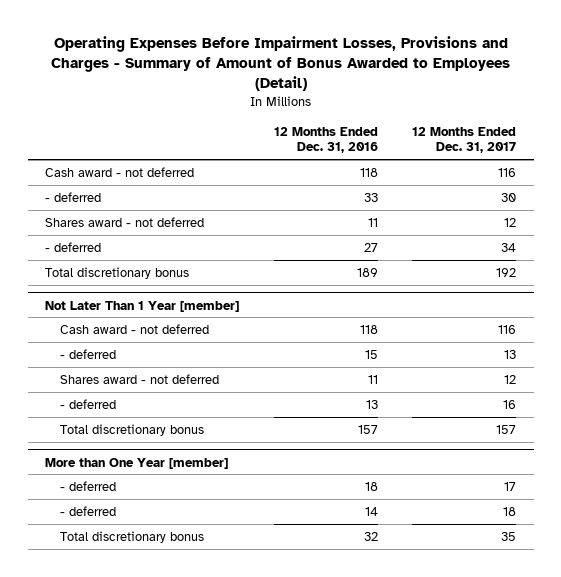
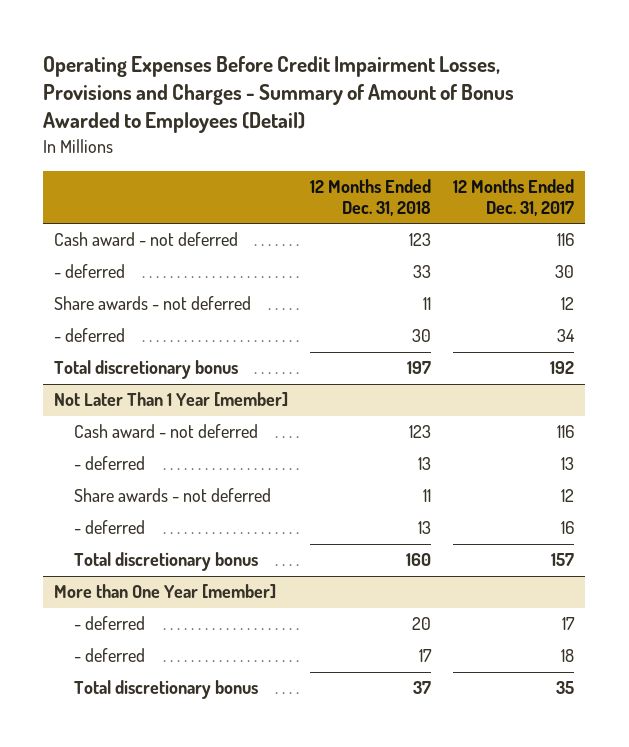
[50,35,510,92] Operating Expenses Before Impairment Losses, Provisions and Charges - Summary of Amount of Bonus Awarded to Employees (Detail) -> [43,55,515,133] Operating Expenses Before Credit Impairment Losses, Provisions and Charges - Summary of Amount of Bonus Awarded to Employees (Detail)
[273,126,378,154] 12 Months Ended Dec. 31, 2016 -> none
none -> [310,179,432,217] 12 Months Ended Dec. 31, 2018
[44,216,204,227] Shares award - not deferred -> [54,296,252,311] Share awards - not deferred
[59,373,219,384] Shares award - not deferred -> [73,488,271,503] Share awards - not deferred

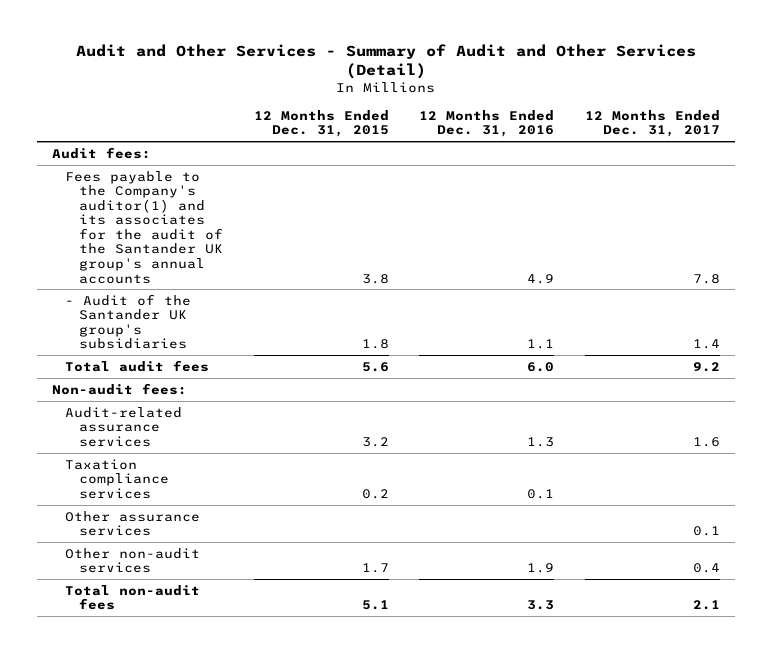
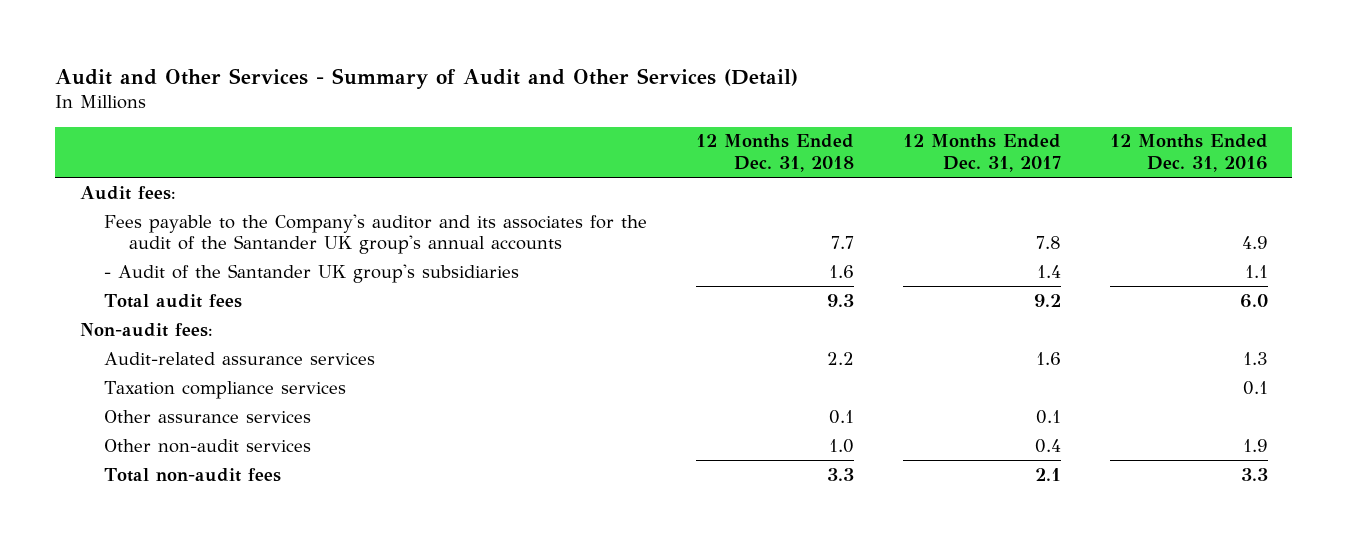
[253,109,389,138] 12 Months Ended Dec. 31, 2015 -> none
none -> [695,134,854,173] 12 Months Ended Dec. 31, 2018
[65,170,223,284] Fees payable to the Company's auditor(1) and its associates for the audit of the Santander UK group's annual accounts -> [104,213,648,255] Fees payable to the Company's auditor and its associates for the audit of the Santander UK group's annual accounts

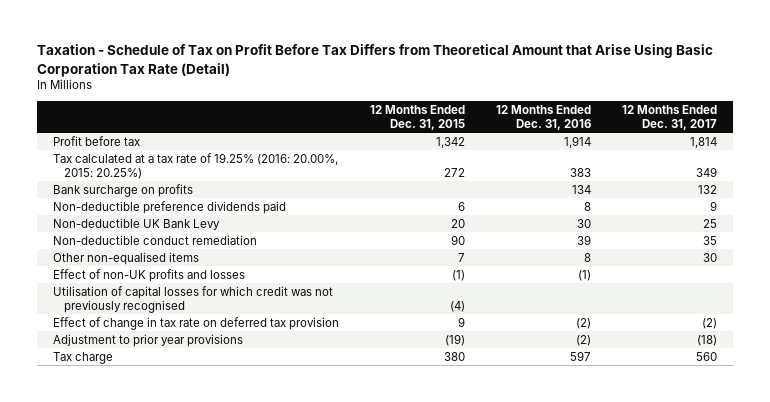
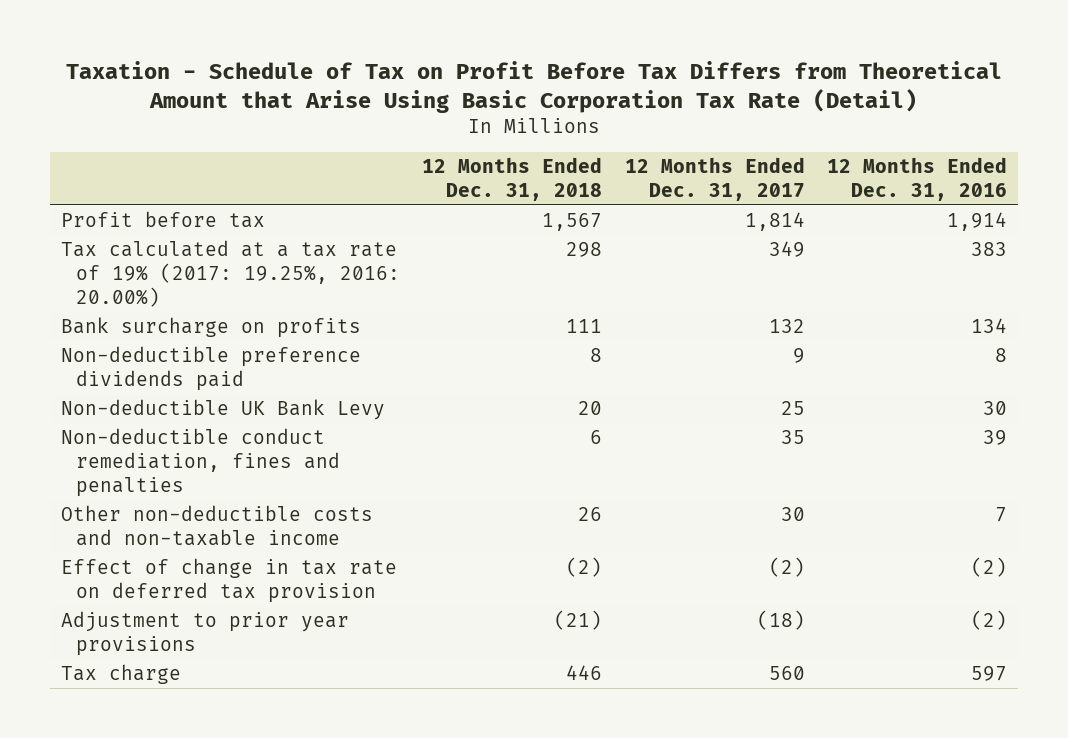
[369,105,465,131] 12 Months Ended Dec. 31, 2015 -> none
none -> [422,157,603,202] 12 Months Ended Dec. 31, 2018
[52,152,338,179] Tax calculated at a tax rate of 19.25% (2016: 20.00%, 2015: 20.25%) -> [60,239,401,307] Tax calculated at a tax rate of 19% (2017: 19.25%, 2016: 20.00%)
[52,268,245,282] Effect of non-UK profits and losses -> none
[52,285,333,313] Utilisation of capital losses for which credit was not previously recognised -> none
[52,234,257,245] Non-deductible conduct remediation -> [60,427,341,497] Non-deductible conduct remediation, fines and penalties
[52,251,199,265] Other non-equalised items -> [60,504,373,546] Other non-deductible costs and non-taxable income
[584,252,592,262] 8 -> [995,506,1008,522] 7

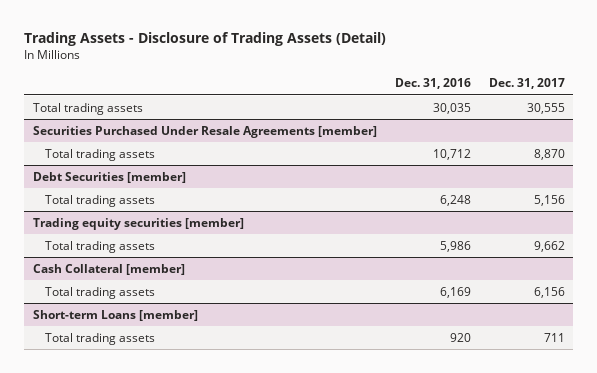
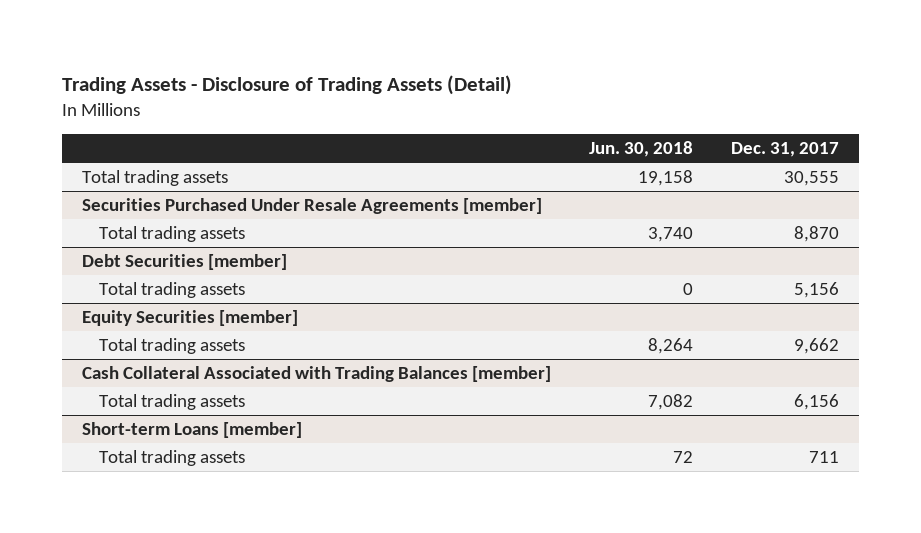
[394,78,471,90] Dec. 31, 2016 -> none
none -> [589,141,694,158] Jun. 30, 2018
[32,217,244,230] Trading equity securities [member] -> [81,309,298,326] Equity Securities [member]
[32,263,185,275] Cash Collateral [member] -> none
none -> [81,365,551,382] Cash Collateral Associated with Trading Balances [member]

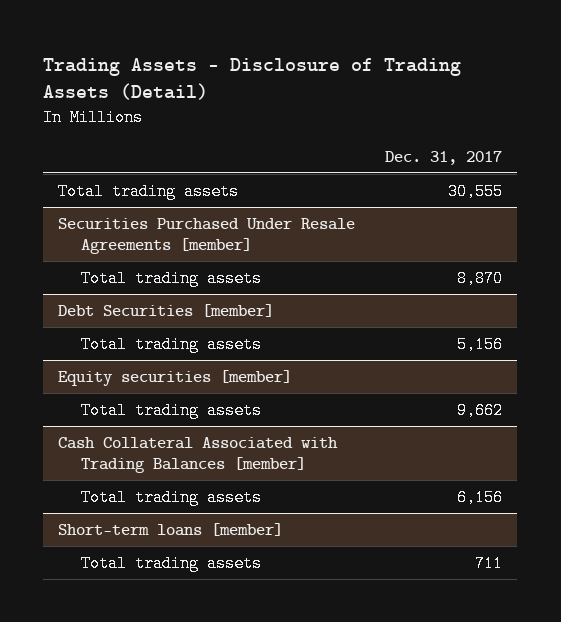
[589,141,694,158] Jun. 30, 2018 -> none
[81,309,298,326] Equity Securities [member] -> [58,369,293,386] Equity securities [member]
[81,421,302,438] Short-term Loans [member] -> [58,522,284,536] Short-term loans [member]

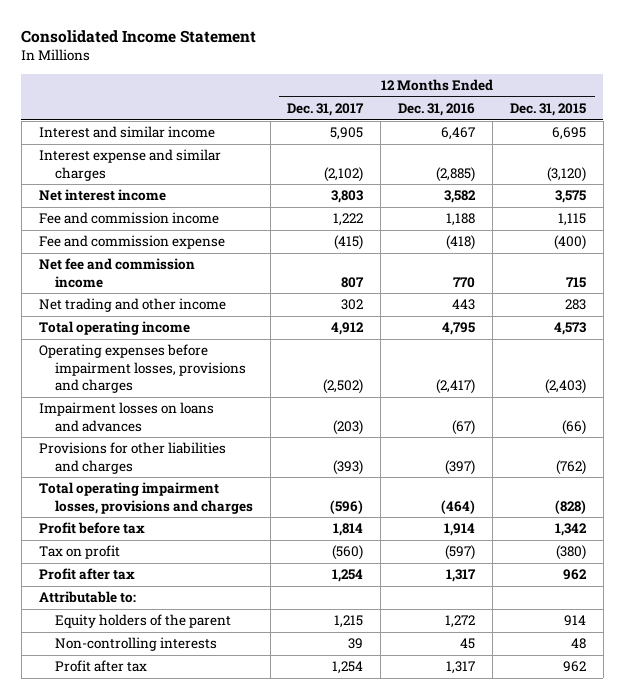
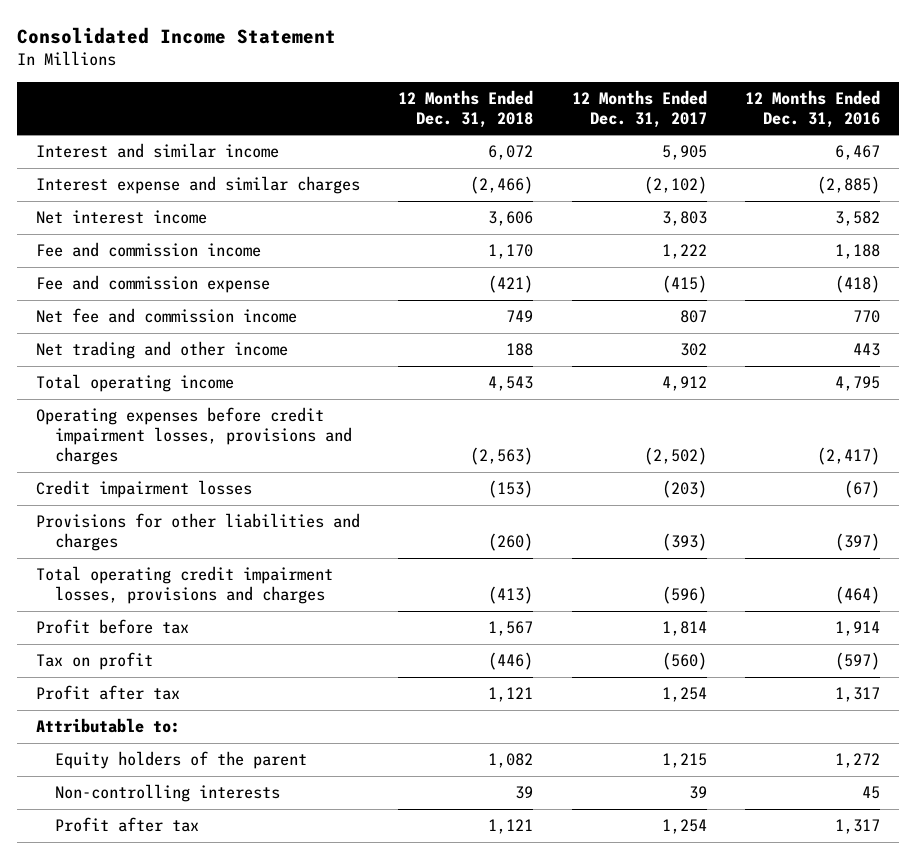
[509,103,586,117] Dec. 31, 2015 -> none
none -> [398,89,534,128] 12 Months Ended Dec. 31, 2018
[38,344,246,393] Operating expenses before impairment losses, provisions and charges -> [35,407,353,466] Operating expenses before credit impairment losses, provisions and charges
[38,402,214,432] Impairment losses on loans and advances -> [35,480,252,499] Credit impairment losses
[38,482,253,514] Total operating impairment losses, provisions and charges -> [35,566,333,605] Total operating credit impairment losses, provisions and charges

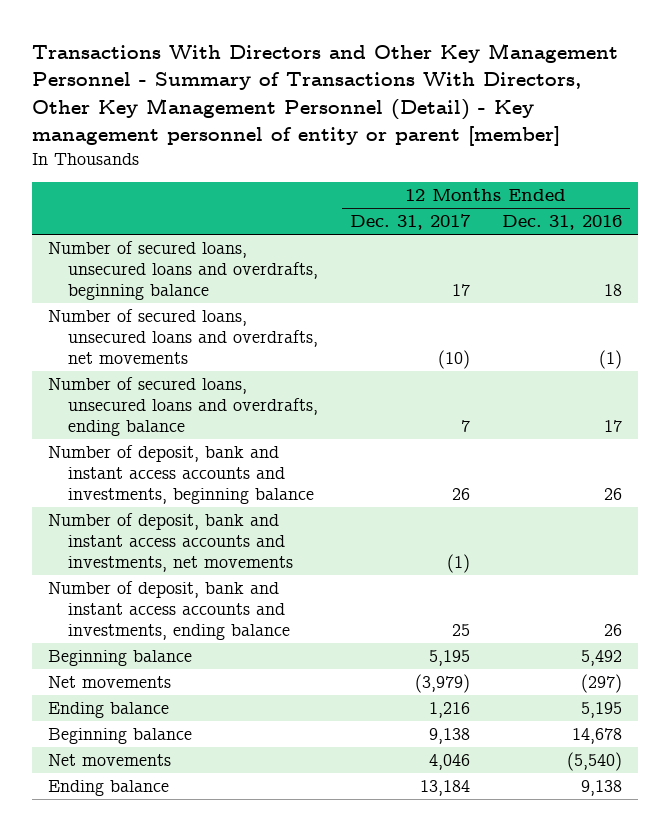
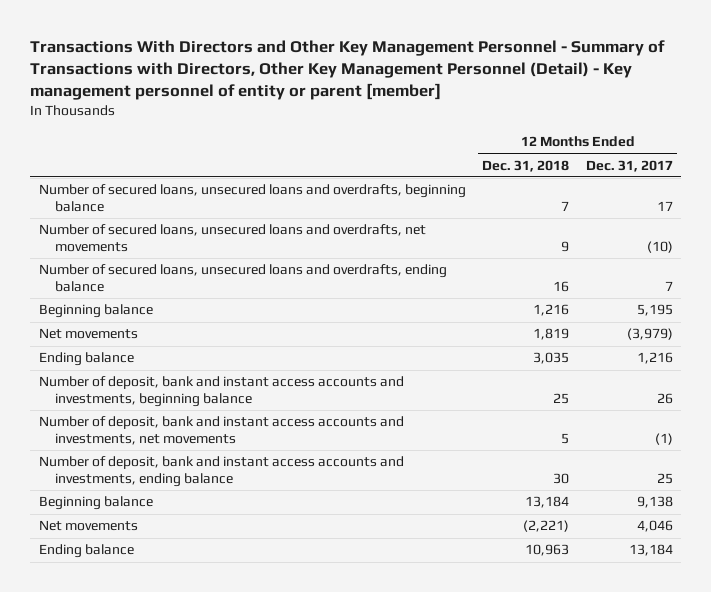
[31,43,618,146] Transactions With Directors and Other Key Management Personnel - Summary of Transactions With Directors, Other Key Management Personnel (Detail) - Key management personnel of entity or parent [member] -> [30,40,666,101] Transactions With Directors and Other Key Management Personnel - Summary of Transactions with Directors, Other Key Management Personnel (Detail) - Key management personnel of entity or parent [member]
[501,215,622,231] Dec. 31, 2016 -> none
none -> [482,159,570,172] Dec. 31, 2018
[47,445,315,504] Number of deposit, bank and instant access accounts and investments, beginning balance -> [38,376,404,408] Number of deposit, bank and instant access accounts and investments, beginning balance
[47,513,294,572] Number of deposit, bank and instant access accounts and investments, net movements -> [38,416,404,446] Number of deposit, bank and instant access accounts and investments, net movements
[47,581,291,640] Number of deposit, bank and instant access accounts and investments, ending balance -> [38,456,404,488] Number of deposit, bank and instant access accounts and investments, ending balance

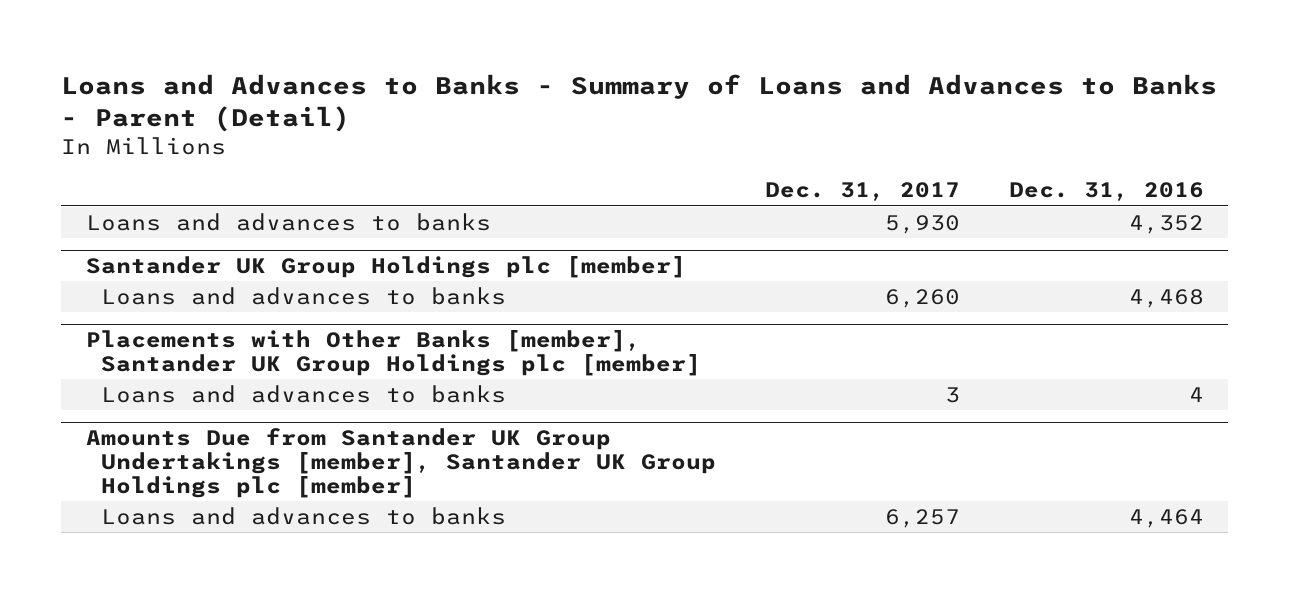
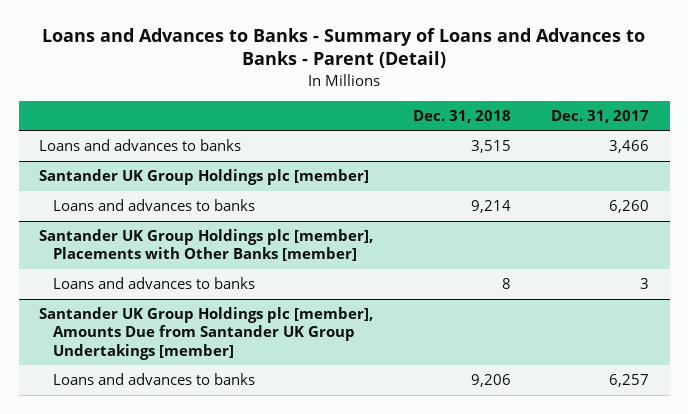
[1008,182,1204,202] Dec. 31, 2016 -> none
none -> [413,109,512,123] Dec. 31, 2018
[884,214,960,234] 5,930 -> [609,140,650,154] 3,466
[85,329,702,376] Placements with Other Banks [member], Santander UK Group Holdings plc [member] -> [38,229,373,262] Santander UK Group Holdings plc [member], Placements with Other Banks [member]
[85,427,717,498] Amounts Due from Santander UK Group Undertakings [member], Santander UK Group Holdings plc [member] -> [38,307,373,360] Santander UK Group Holdings plc [member], Amounts Due from Santander UK Group Undertakings [member]

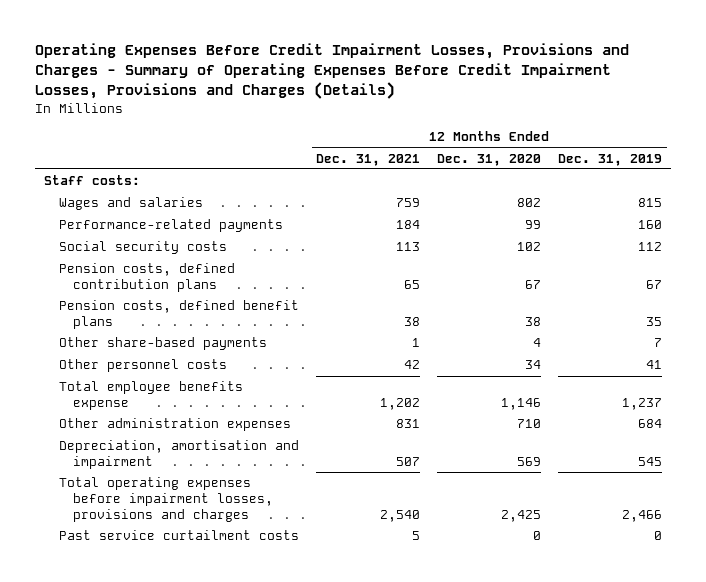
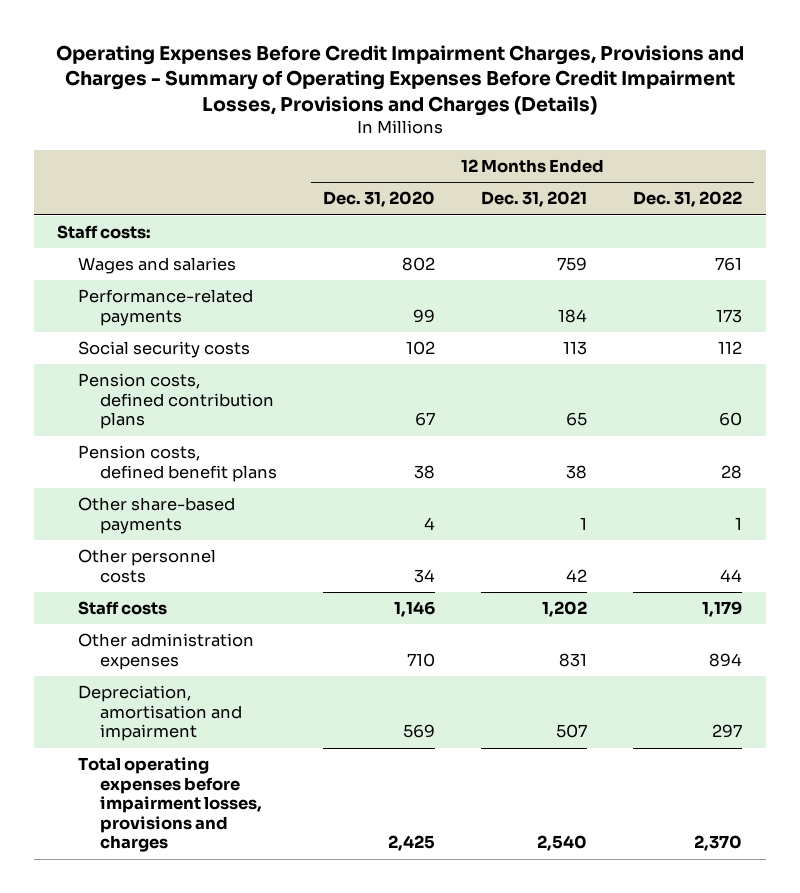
[35,43,630,100] Operating Expenses Before Credit Impairment Losses, Provisions and Charges - Summary of Operating Expenses Before Credit Impairment Losses, Provisions and Charges (Details) -> [55,44,744,116] Operating Expenses Before Credit Impairment Charges, Provisions and Charges - Summary of Operating Expenses Before Credit Impairment Losses, Provisions and Charges (Details)
[558,153,663,166] Dec. 31, 2019 -> none
none -> [633,191,743,208] Dec. 31, 2022
[58,381,243,410] Total employee benefits expense -> [78,601,168,616] Staff costs
[58,530,299,541] Past service curtailment costs -> none

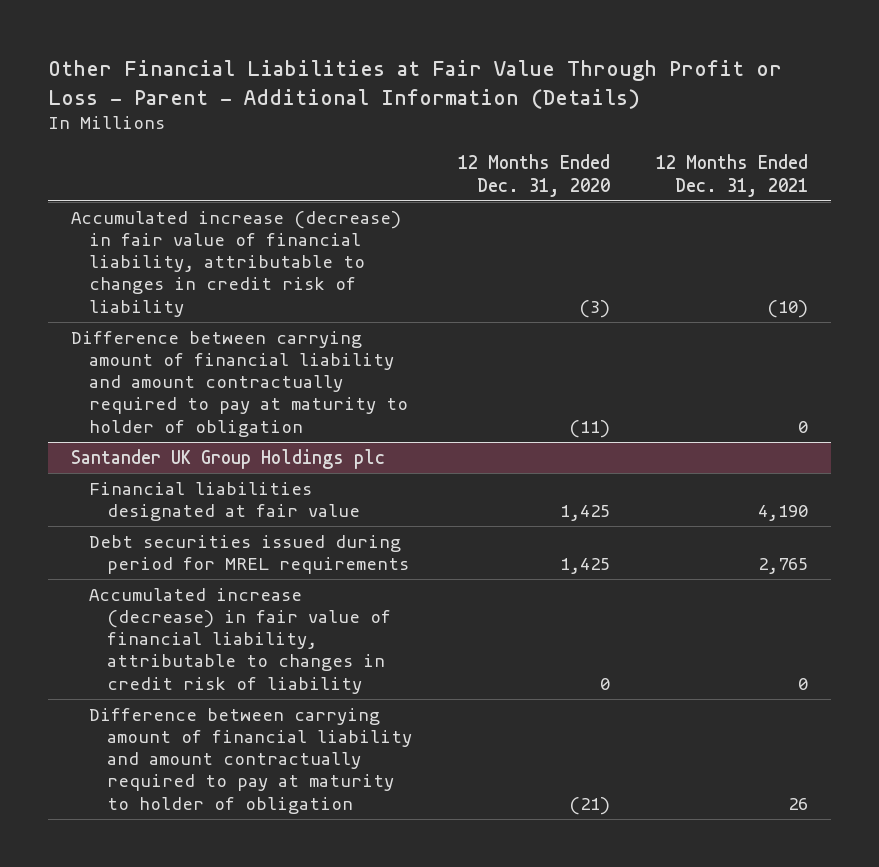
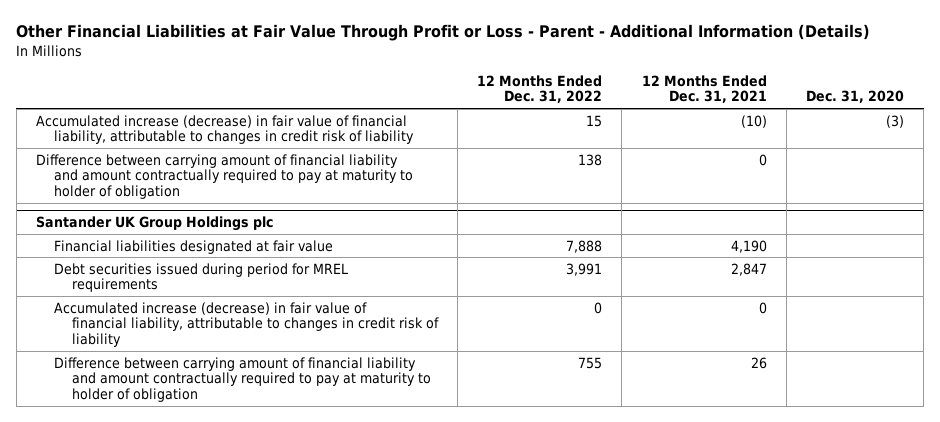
[458,154,611,197] 12 Months Ended Dec. 31, 2020 -> none
none -> [477,74,603,104] 12 Months Ended Dec. 31, 2022
none -> [806,90,905,104] Dec. 31, 2020
[758,557,809,574] 2,765 -> [730,262,767,276] 2,847

